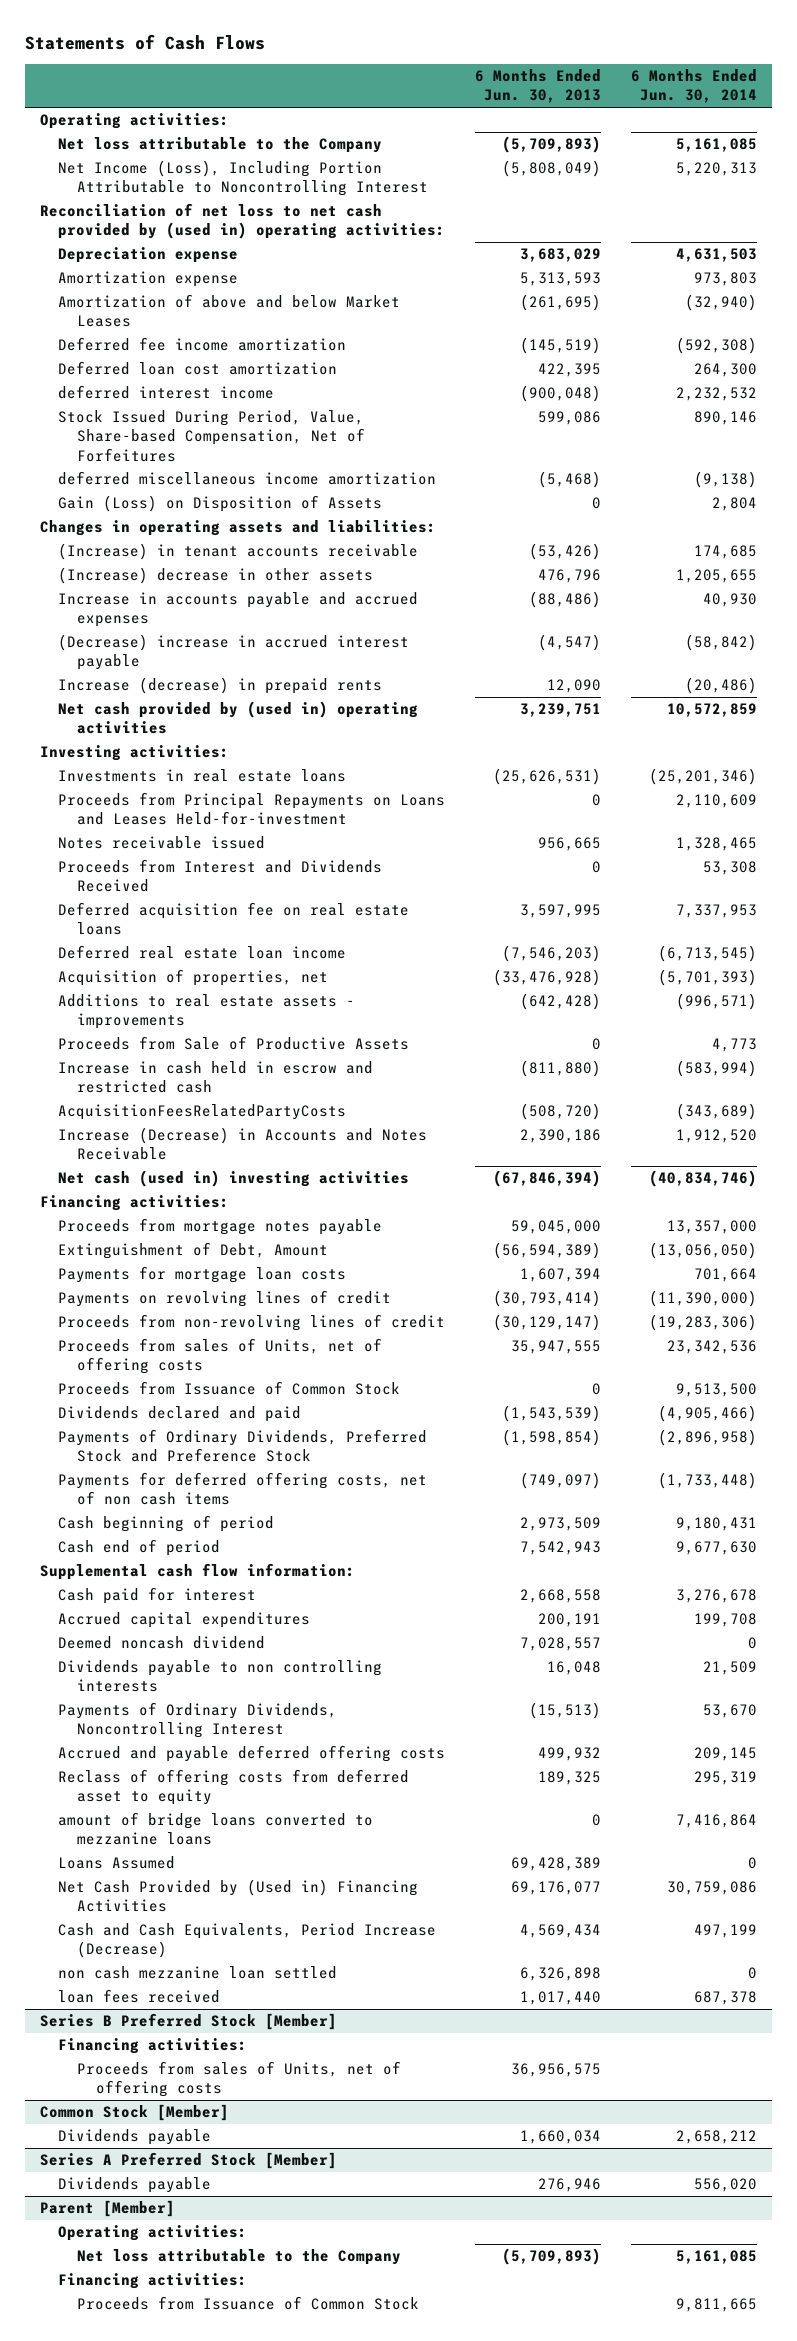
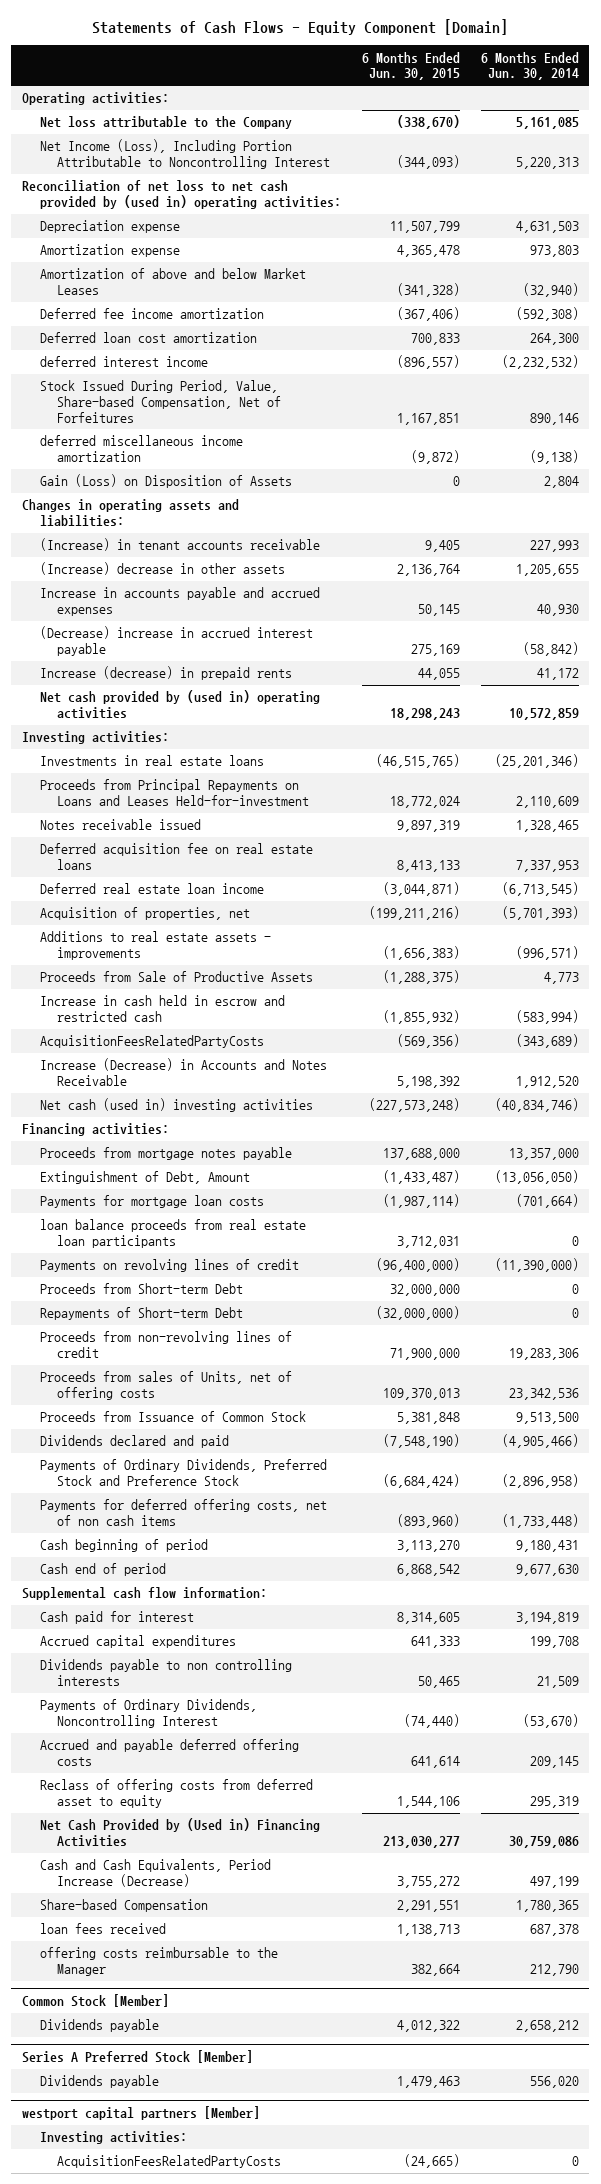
[25,33,266,50] Statements of Cash Flows -> [92,19,509,36] Statements of Cash Flows - Equity Component [Domain]
[475,69,602,104] 6 Months Ended Jun. 30, 2013 -> none
none -> [361,51,460,81] 6 Months Ended Jun. 30, 2015
[675,387,757,402] 2,232,532 -> [501,355,579,370] (2,232,532)
[693,545,757,560] 174,685 -> [529,540,579,553] 227,993
[684,677,757,695] (20,486) -> [536,668,579,681] 41,172
[58,859,383,893] Proceeds from Interest and Dividends Received -> none
[693,1268,757,1283] 701,664 -> [515,1194,579,1209] (701,664)
none -> [39,1219,306,1248] loan balance proceeds from real estate loan participants
none -> [39,1283,243,1295] Proceeds from Short-term Debt
none -> [39,1307,243,1321] Repayments of Short-term Debt
[648,1314,757,1332] (19,283,306) -> [508,1347,579,1360] 19,283,306
[675,1589,757,1604] 3,276,678 -> [515,1612,579,1625] 3,194,819
[58,1636,266,1650] Deemed noncash dividend -> none
[702,1704,757,1719] 53,670 -> [522,1713,579,1728] (53,670)
[58,1812,374,1846] amount of bridge loans converted to mezzanine loans -> none
[58,1856,176,1870] Loans Assumed -> none
[58,1966,338,1980] non cash mezzanine loan settled -> none
none -> [39,1899,208,1913] Share-based Compensation
[39,2013,337,2031] Series B Preferred Stock [Member] -> none
[58,2038,248,2055] Financing activities: -> none
[77,2061,402,2098] Proceeds from sales of Units, net of offering costs -> none
none -> [39,1947,278,1976] offering costs reimbursable to the Manager
[39,2200,175,2218] Parent [Member] -> none
[58,2225,248,2242] Operating activities: -> none
[77,2249,402,2266] Net loss attributable to the Company -> none
[58,2273,248,2290] Financing activities: -> none
[77,2296,420,2311] Proceeds from Issuance of Common Stock -> none
none -> [22,2106,261,2121] westport capital partners [Member]
none -> [39,2131,187,2145] Investing activities:
none -> [57,2155,282,2169] AcquisitionFeesRelatedPartyCosts

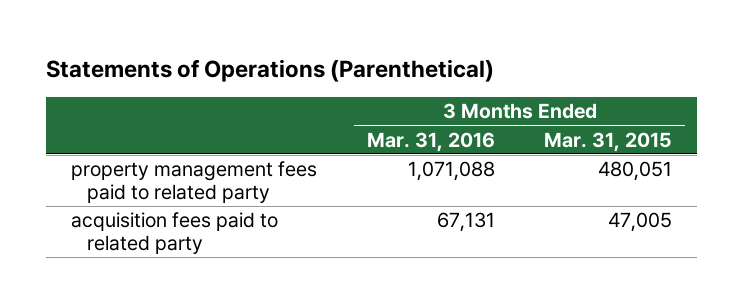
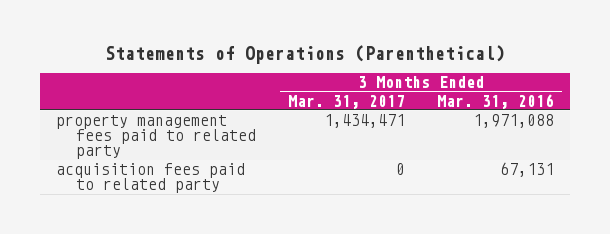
[544,131,673,152] Mar. 31, 2015 -> none
none -> [287,94,405,109] Mar. 31, 2017
[407,161,495,182] 1,071,088 -> [472,114,554,129] 1,971,088

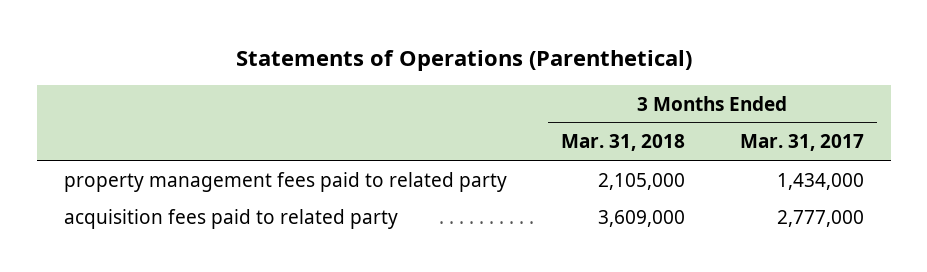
[436,93,554,109] Mar. 31, 2016 -> none
none -> [561,134,686,152] Mar. 31, 2018
[323,114,405,129] 1,434,471 -> [776,172,864,190] 1,434,000
[395,163,405,176] 0 -> [776,209,864,227] 2,777,000

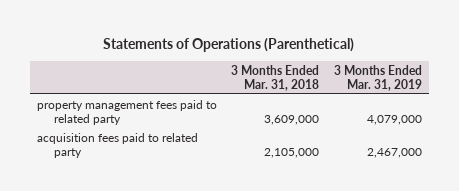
[739,134,864,152] Mar. 31, 2017 -> none
none -> [333,64,422,92] 3 Months Ended Mar. 31, 2019
[598,172,686,190] 2,105,000 -> [264,115,320,126] 3,609,000
[598,209,686,227] 3,609,000 -> [264,148,320,159] 2,105,000

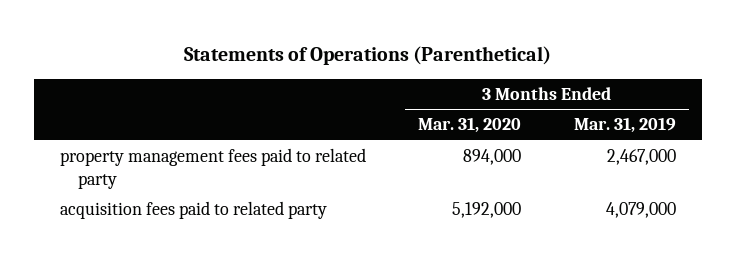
[231,64,320,92] 3 Months Ended Mar. 31, 2018 -> none
none -> [418,117,522,134] Mar. 31, 2020
[366,115,422,126] 4,079,000 -> [606,149,676,166] 2,467,000
[366,148,422,159] 2,467,000 -> [605,202,676,219] 4,079,000

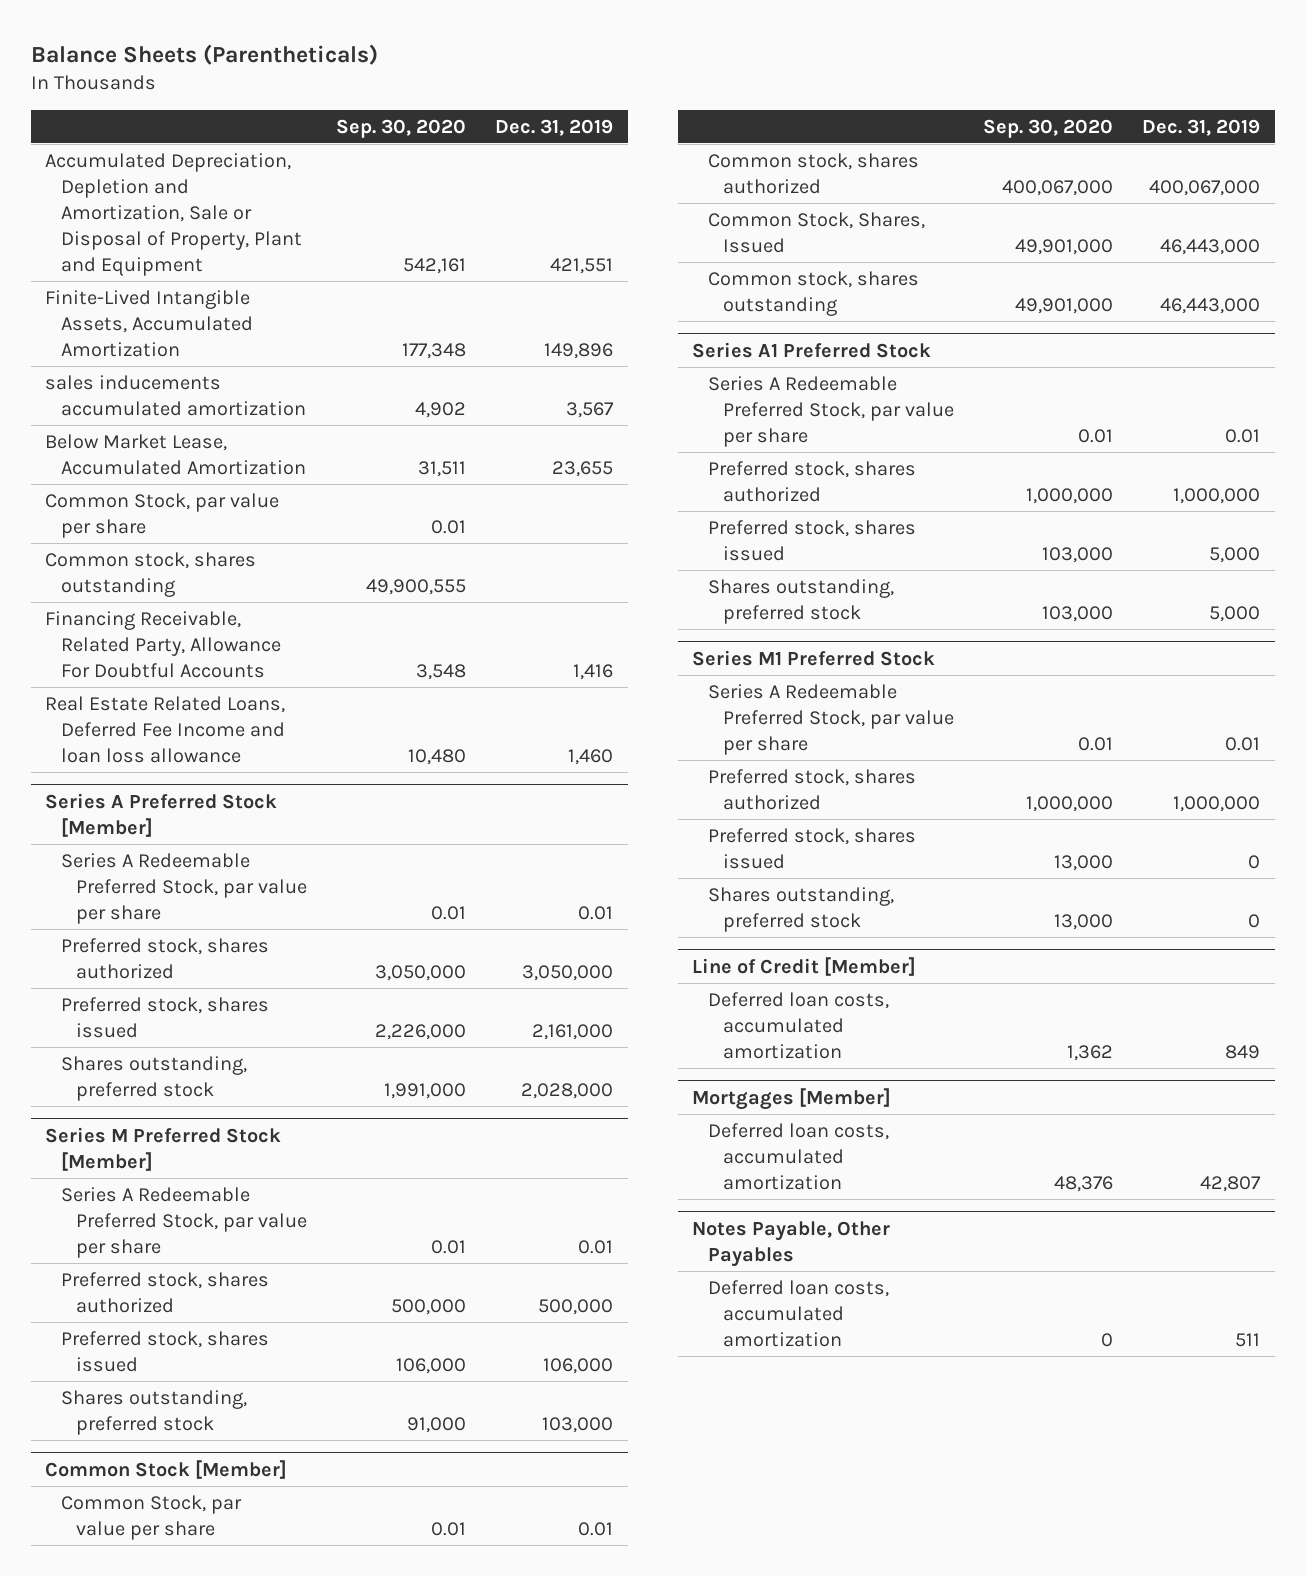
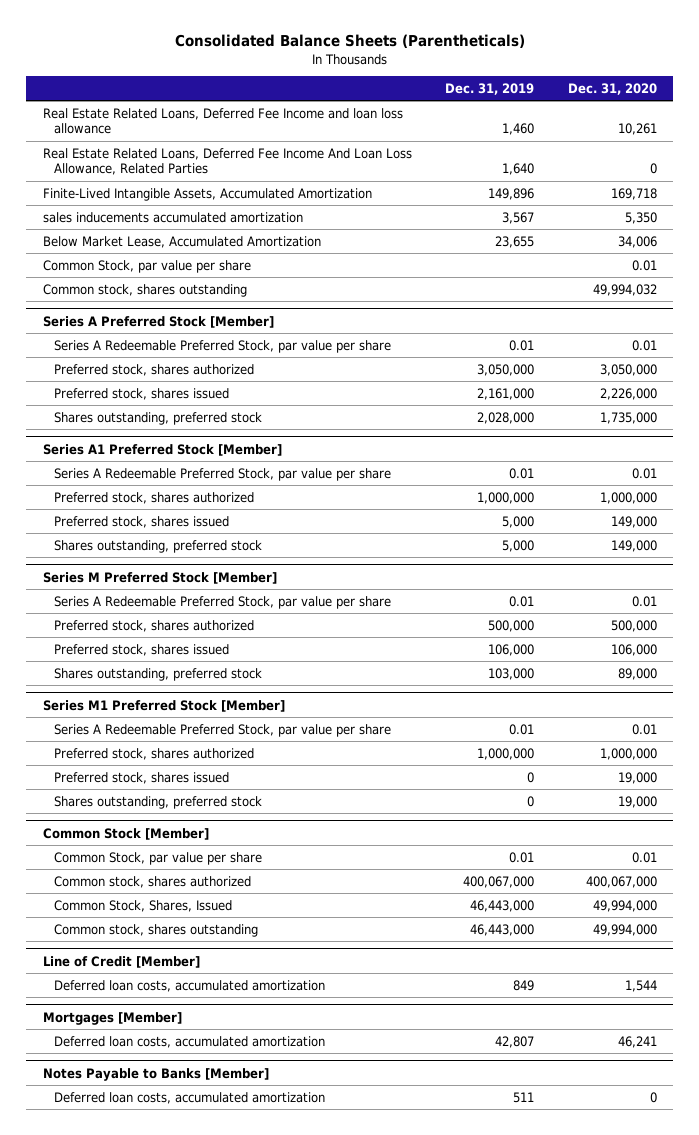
[30,44,378,66] Balance Sheets (Parentheticals) -> [174,34,525,49] Consolidated Balance Sheets (Parentheticals)
[336,118,467,138] Sep. 30, 2020 -> none
none -> [567,83,657,96] Dec. 31, 2020
[45,153,302,276] Accumulated Depreciation, Depletion and Amortization, Sale or Disposal of Property, Plant and Equipment -> none
[45,696,286,763] Real Estate Related Loans, Deferred Fee Income and loan loss allowance -> [42,107,403,135] Real Estate Related Loans, Deferred Fee Income and loan loss allowance
none -> [42,147,412,176] Real Estate Related Loans, Deferred Fee Income And Loan Loss Allowance, Related Parties
[45,611,281,678] Financing Receivable, Related Party, Allowance For Doubtful Accounts -> none
none -> [42,443,282,456] Series A1 Preferred Stock [Member]
none -> [54,467,392,481] Series A Redeemable Preferred Stock, par value per share
none -> [54,491,255,504] Preferred stock, shares authorized
none -> [54,515,230,528] Preferred stock, shares issued
none -> [54,539,263,553] Shares outstanding, preferred stock
none -> [42,699,285,712] Series M1 Preferred Stock [Member]
none -> [54,723,392,737] Series A Redeemable Preferred Stock, par value per share
none -> [54,747,255,760] Preferred stock, shares authorized
none -> [54,771,230,784] Preferred stock, shares issued
none -> [54,795,263,809] Shares outstanding, preferred stock
[692,342,932,359] Series A1 Preferred Stock -> none
[707,376,955,447] Series A Redeemable Preferred Stock, par value per share -> none
[707,461,916,503] Preferred stock, shares authorized -> none
[707,520,916,562] Preferred stock, shares issued -> none
[707,579,894,625] Shares outstanding, preferred stock -> none
[692,650,936,667] Series M1 Preferred Stock -> none
[707,684,955,755] Series A Redeemable Preferred Stock, par value per share -> none
[707,769,916,811] Preferred stock, shares authorized -> none
[707,828,916,870] Preferred stock, shares issued -> none
[707,887,894,933] Shares outstanding, preferred stock -> none
[692,1221,891,1268] Notes Payable, Other Payables -> none
none -> [42,1067,269,1081] Notes Payable to Banks [Member]

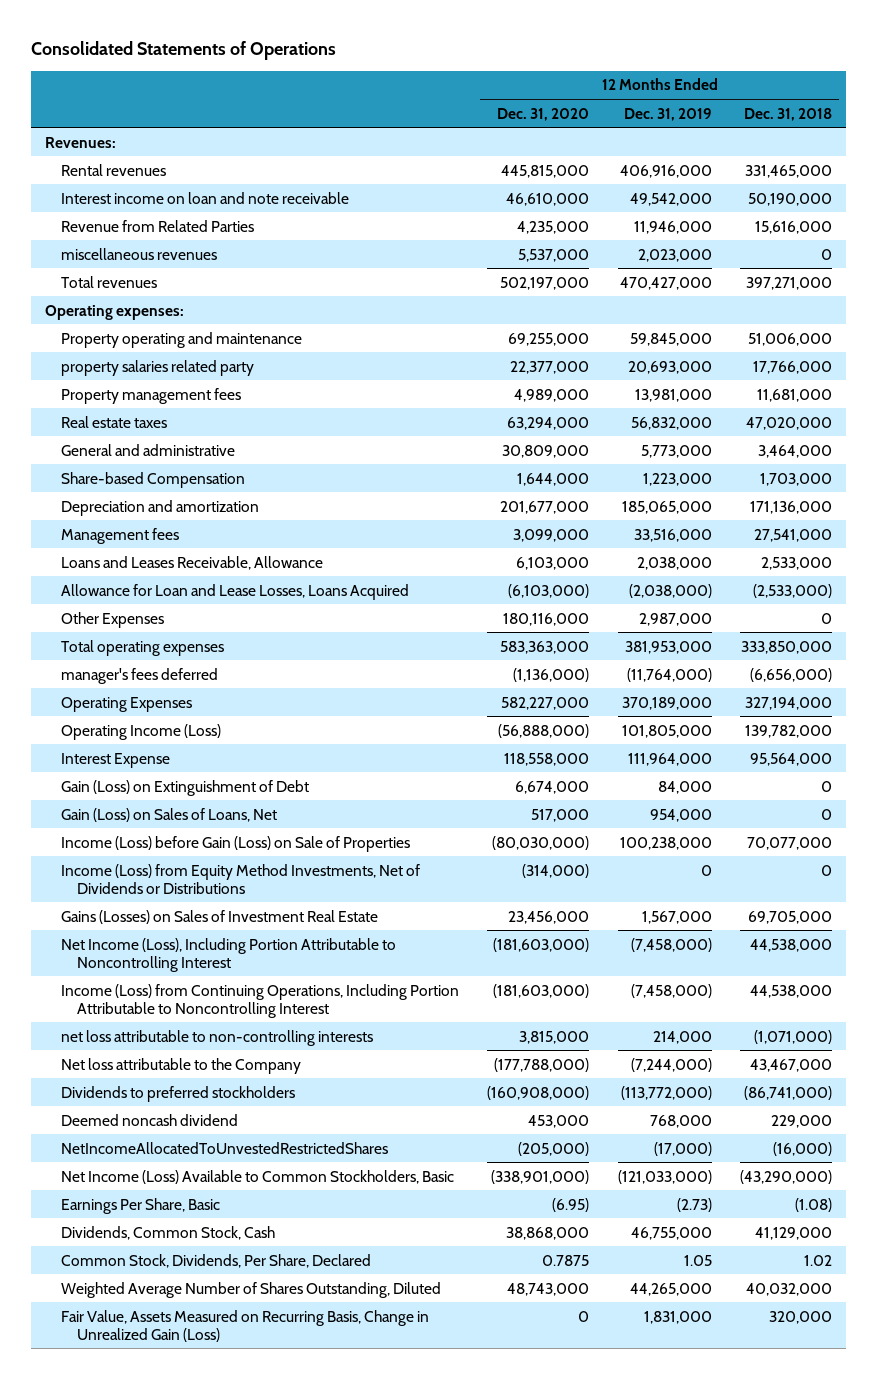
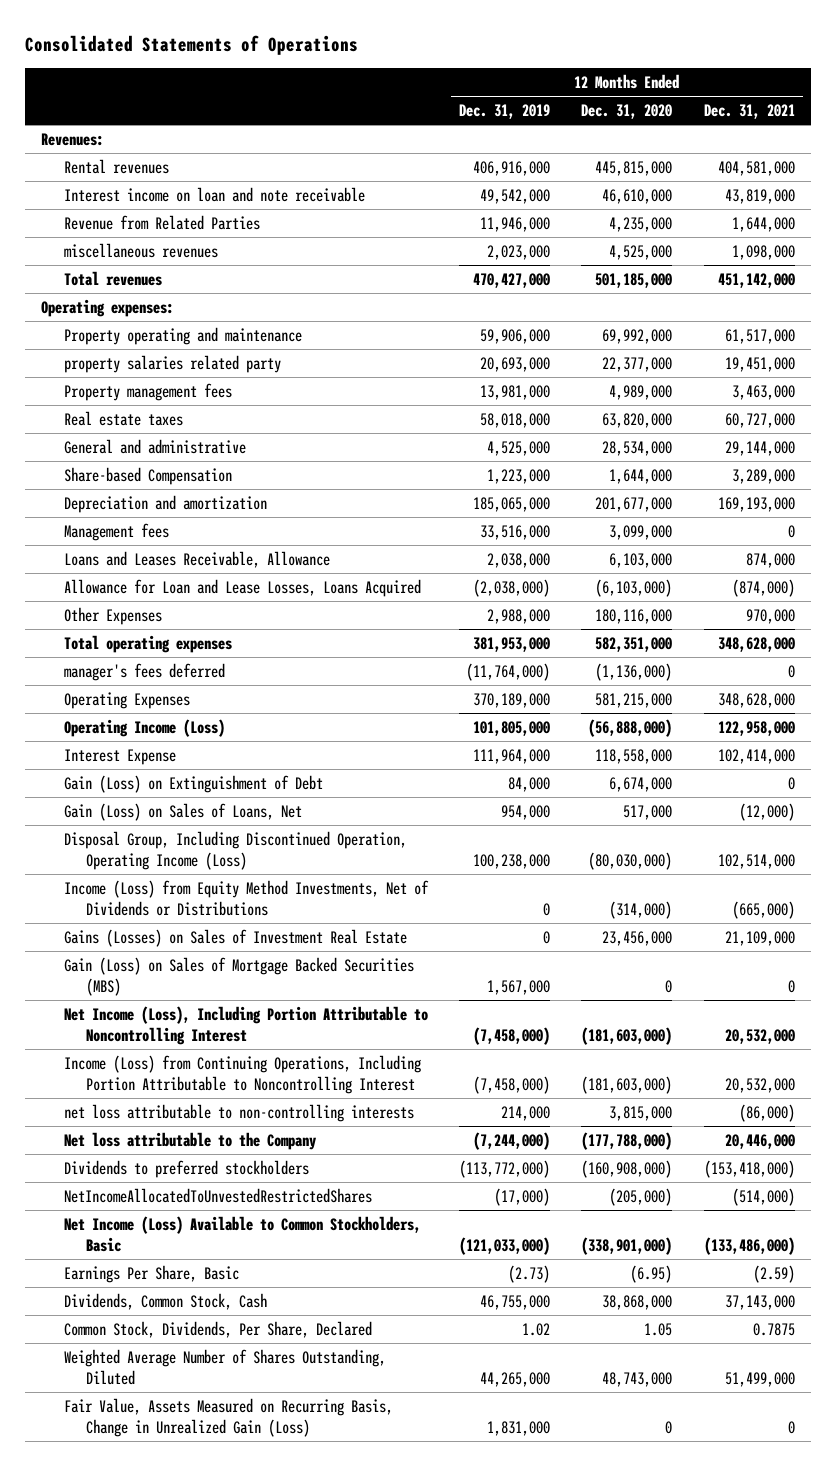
[743,107,832,121] Dec. 31, 2018 -> none
none -> [703,103,795,119] Dec. 31, 2021
[518,248,590,262] 5,537,000 -> [609,244,673,260] 4,525,000
[500,276,590,290] 502,197,000 -> [595,272,673,288] 501,185,000
[508,332,590,346] 69,255,000 -> [602,328,673,344] 69,992,000
[629,332,712,346] 59,845,000 -> [480,328,551,344] 59,906,000
[507,416,590,430] 63,294,000 -> [602,412,673,428] 63,820,000
[630,416,712,430] 56,832,000 -> [480,412,551,428] 58,018,000
[502,444,590,458] 30,809,000 -> [602,440,673,456] 28,534,000
[640,444,712,458] 5,773,000 -> [487,440,551,456] 4,525,000
[638,612,712,626] 2,987,000 -> [487,608,551,624] 2,988,000
[500,640,590,654] 583,363,000 -> [595,636,673,652] 582,351,000
[501,696,590,710] 582,227,000 -> [595,692,673,708] 581,215,000
[60,835,410,852] Income (Loss) before Gain (Loss) on Sale of Properties -> [63,830,407,870] Disposal Group, Including Discontinued Operation, Operating Income (Loss)
[641,910,712,924] 1,567,000 -> [543,930,551,944] 0
none -> [63,956,414,996] Gain (Loss) on Sales of Mortgage Backed Securities (MBS)
[60,1113,238,1126] Deemed noncash dividend -> none
[542,1254,590,1266] 0.7875 -> [644,1322,673,1336] 1.05
[683,1254,712,1266] 1.05 -> [522,1322,551,1336] 1.02

